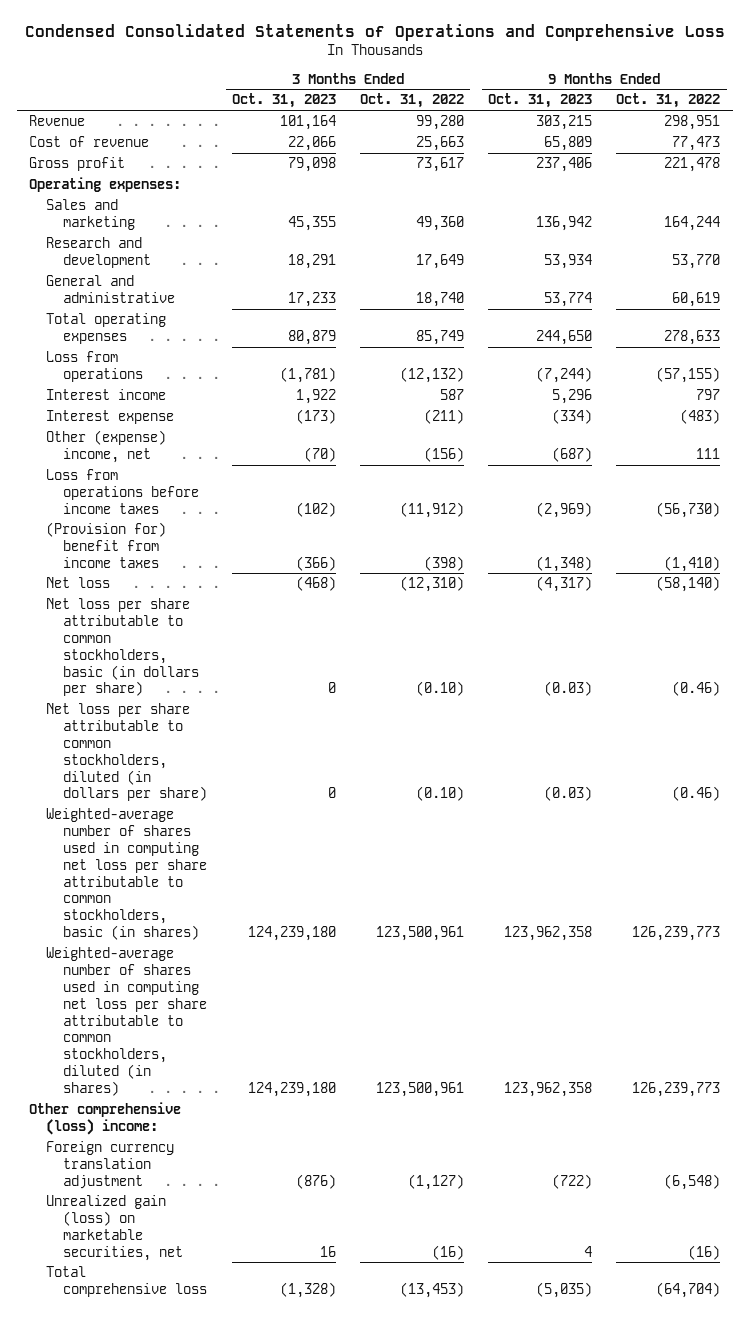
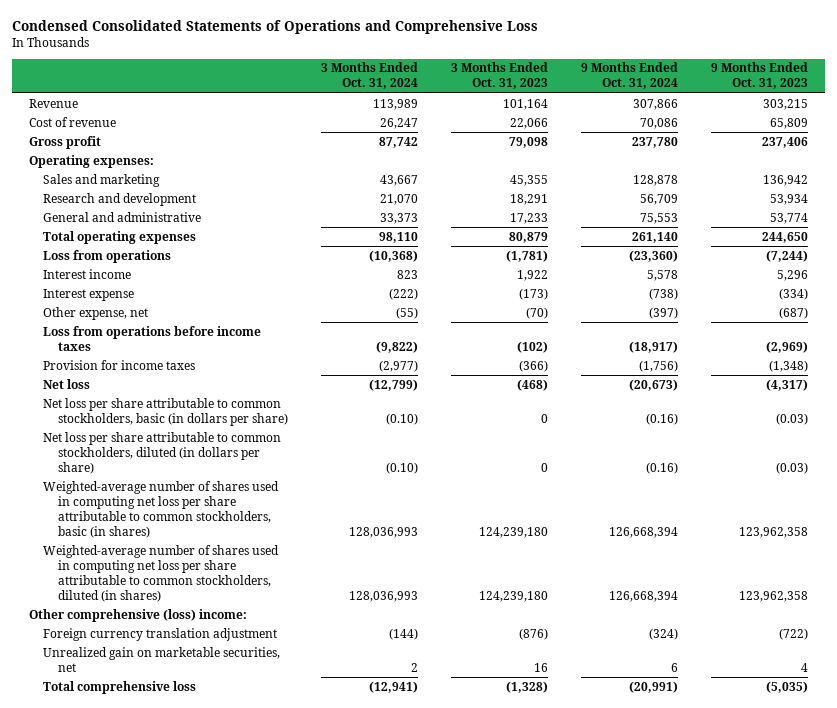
[359,93,464,109] Oct. 31, 2022 -> none
[616,93,721,109] Oct. 31, 2022 -> none
none -> [321,62,419,90] 3 Months Ended Oct. 31, 2024
none -> [581,62,679,90] 9 Months Ended Oct. 31, 2024
[46,430,167,463] Other (expense) income, net -> [43,306,149,320] Other expense, net
[46,522,167,568] (Provision for) benefit from income taxes -> [43,359,196,370] Provision for income taxes
[46,1195,184,1261] Unrealized gain (loss) on marketable securities, net -> [43,646,281,672] Unrealized gain on marketable securities, net

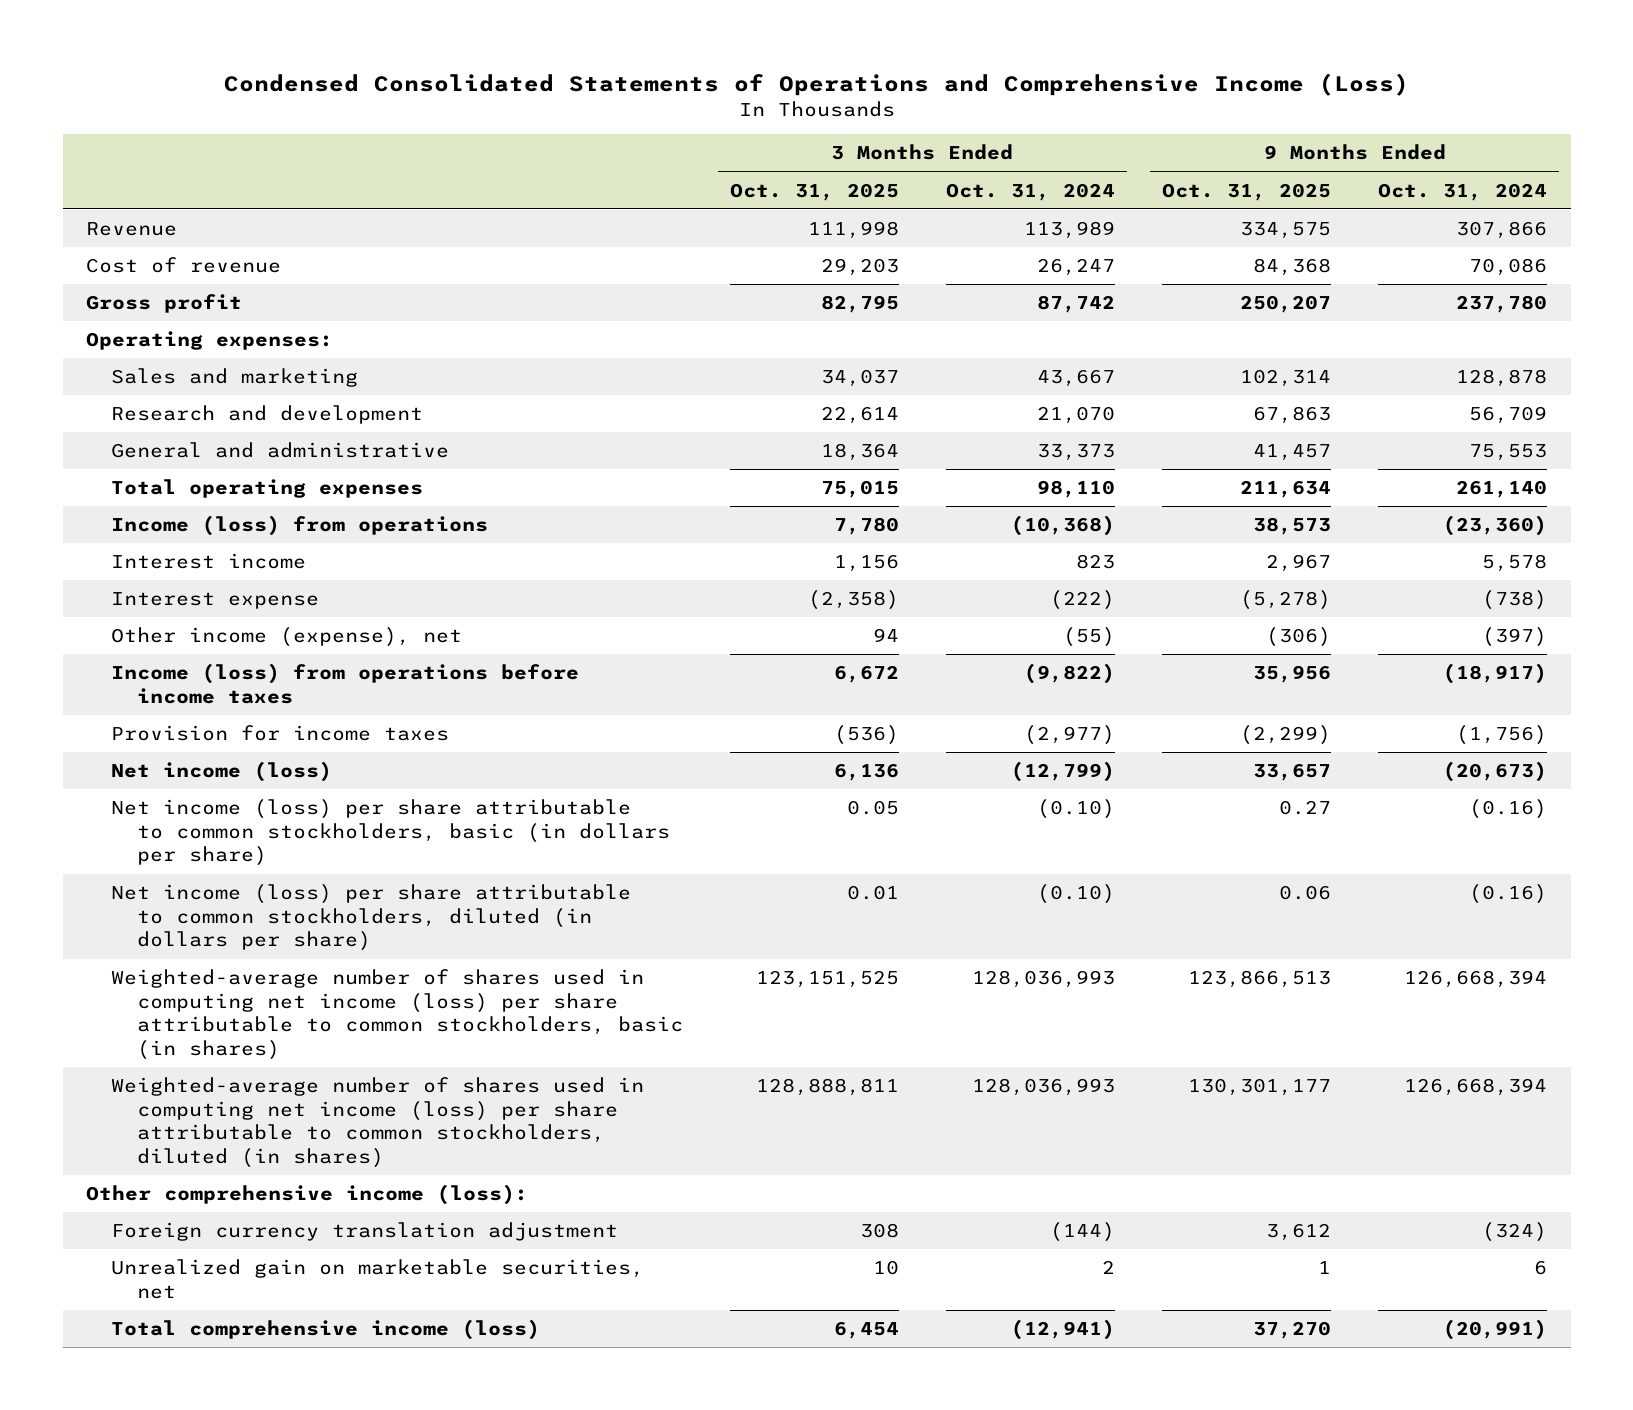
[12,19,539,34] Condensed Consolidated Statements of Operations and Comprehensive Loss -> [223,73,1409,97] Condensed Consolidated Statements of Operations and Comprehensive Income (Loss)
[451,62,549,90] 3 Months Ended Oct. 31, 2023 -> none
[711,62,809,90] 9 Months Ended Oct. 31, 2023 -> none
none -> [729,182,899,201] Oct. 31, 2025
none -> [1161,182,1331,201] Oct. 31, 2025
[43,249,172,263] Loss from operations -> [111,514,489,536] Income (loss) from operations
[43,306,149,320] Other expense, net -> [111,626,463,647] Other income (expense), net
[43,325,262,351] Loss from operations before income taxes -> [111,662,580,704] Income (loss) from operations before income taxes
[43,378,91,389] Net loss -> [111,760,333,782] Net income (loss)
[43,397,289,426] Net loss per share attributable to common stockholders, basic (in dollars per share) -> [111,798,670,867] Net income (loss) per share attributable to common stockholders, basic (in dollars per share)
[43,431,282,474] Net loss per share attributable to common stockholders, diluted (in dollars per share) -> [111,883,632,952] Net income (loss) per share attributable to common stockholders, diluted (in dollars per share)
[43,480,280,538] Weighted-average number of shares used in computing net loss per share attributable to common stockholders, basic (in shares) -> [111,968,683,1061] Weighted-average number of shares used in computing net income (loss) per share attributable to common stockholders, basic (in shares)
[43,544,280,602] Weighted-average number of shares used in computing net loss per share attributable to common stockholders, diluted (in shares) -> [111,1076,645,1169] Weighted-average number of shares used in computing net income (loss) per share attributable to common stockholders, diluted (in shares)
[28,608,247,622] Other comprehensive (loss) income: -> [86,1183,529,1205] Other comprehensive income (loss):
[43,680,197,694] Total comprehensive loss -> [111,1318,541,1340] Total comprehensive income (loss)

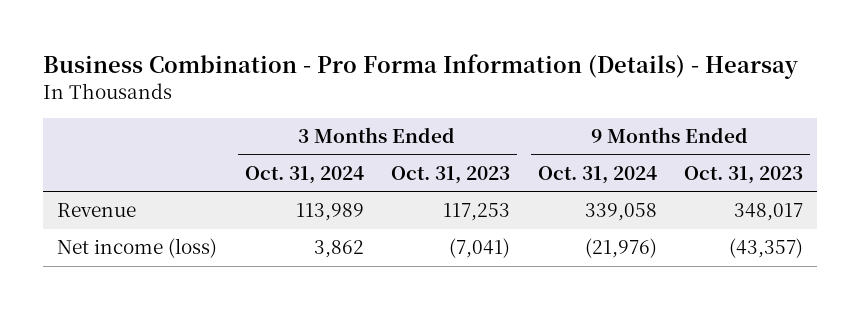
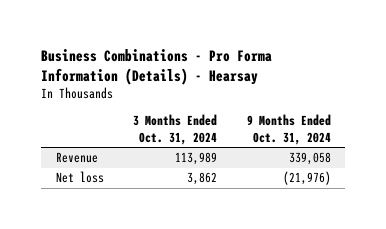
[43,54,799,80] Business Combination - Pro Forma Information (Details) - Hearsay -> [41,49,273,85] Business Combinations - Pro Forma Information (Details) - Hearsay
[391,165,511,184] Oct. 31, 2023 -> none
[684,165,804,184] Oct. 31, 2023 -> none
[57,238,218,259] Net income (loss) -> [55,171,104,184] Net loss

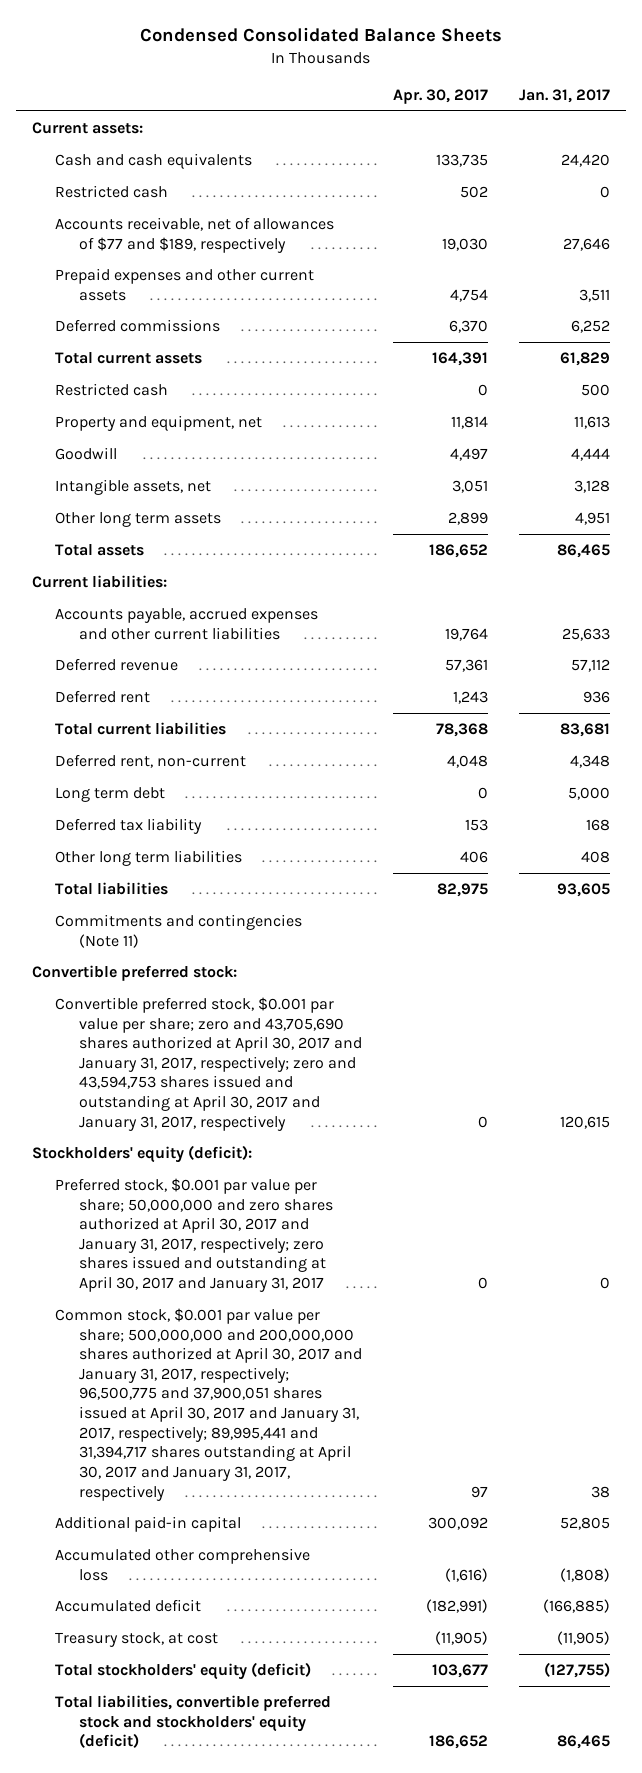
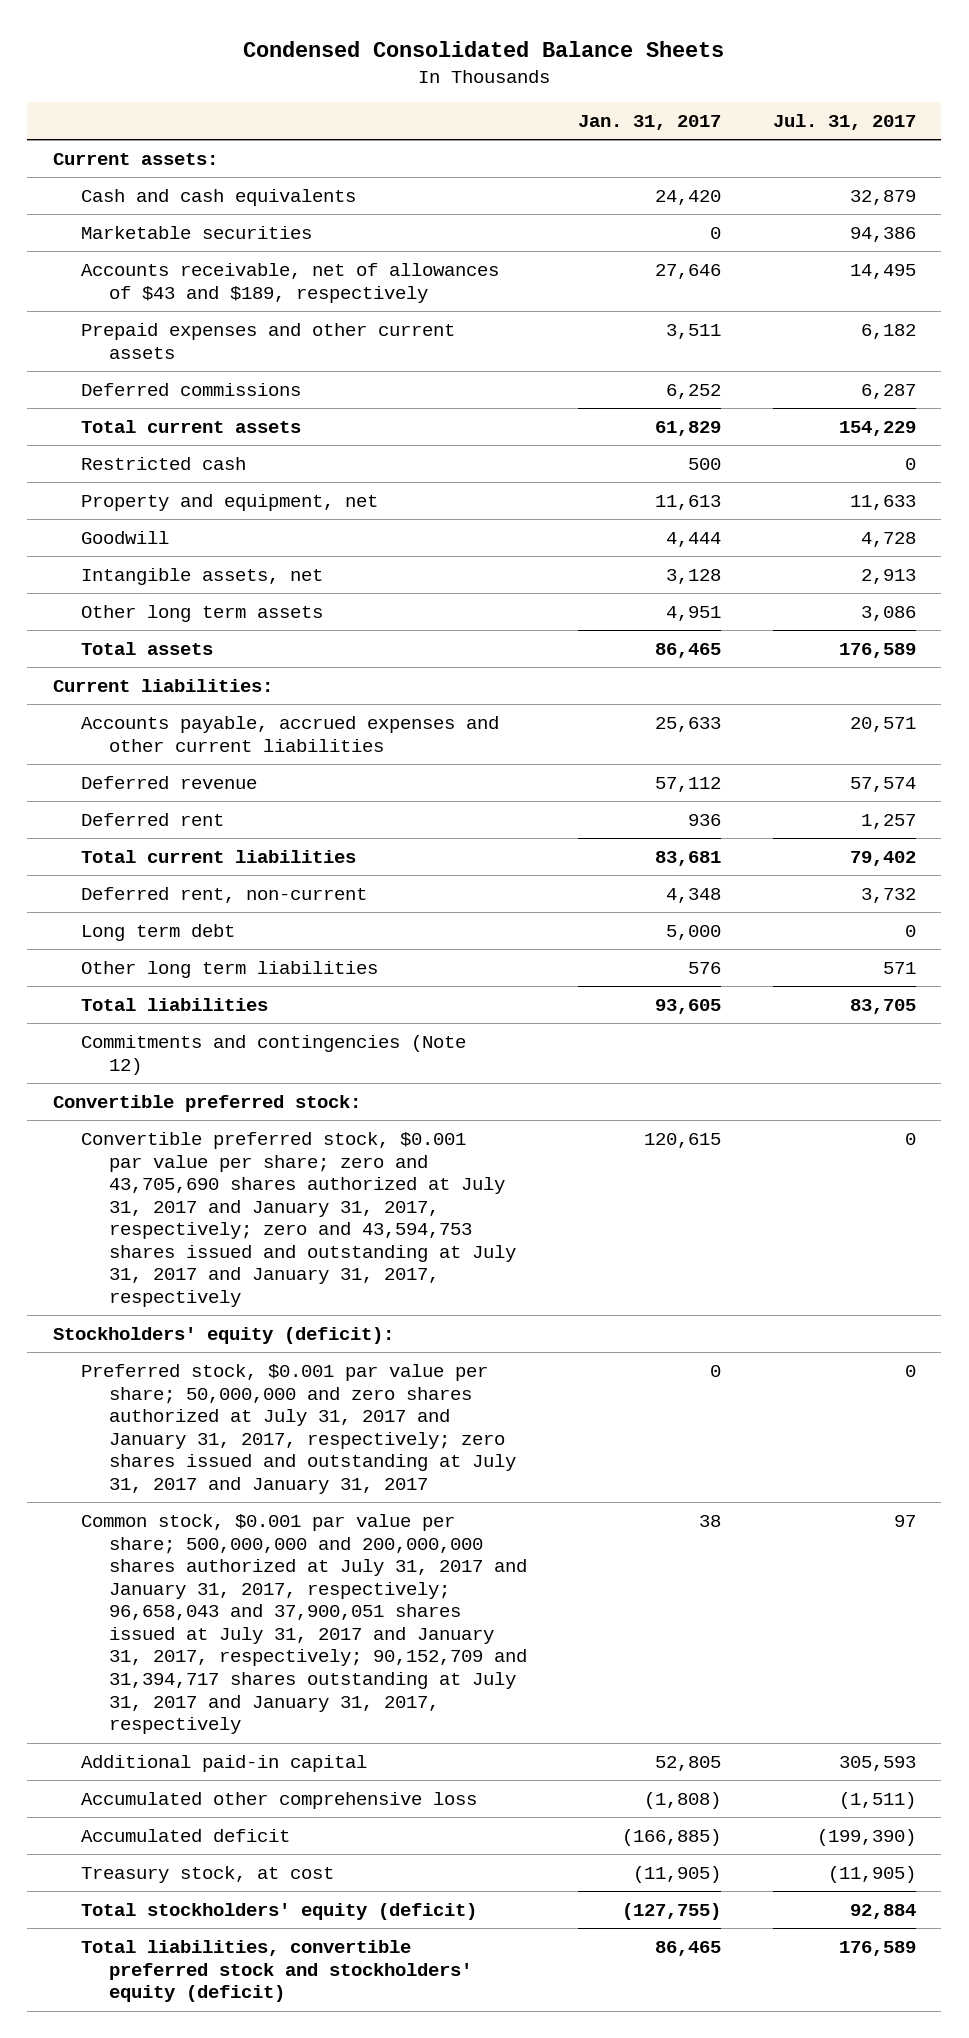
[392,89,488,105] Apr. 30, 2017 -> none
none -> [772,113,916,130] Jul. 31, 2017
[55,184,169,198] Restricted cash -> none
none -> [80,226,312,240] Marketable securities
[55,216,335,253] Accounts receivable, net of allowances of $77 and $189, respectively -> [80,263,499,303] Accounts receivable, net of allowances of $43 and $189, respectively
[55,817,203,834] Deferred tax liability -> none
[580,850,610,863] 408 -> [688,962,722,975] 576
[55,913,303,948] Commitments and contingencies (Note 11) -> [80,1035,466,1075] Commitments and contingencies (Note 12)
[55,996,362,1131] Convertible preferred stock, $0.001 par value per share; zero and 43,705,690 shares authorized at April 30, 2017 and January 31, 2017, respectively; zero and 43,594,753 shares issued and outstanding at April 30, 2017 and January 31, 2017, respectively -> [80,1132,516,1308] Convertible preferred stock, $0.001 par value per share; zero and 43,705,690 shares authorized at July 31, 2017 and January 31, 2017, respectively; zero and 43,594,753 shares issued and outstanding at July 31, 2017 and January 31, 2017, respectively
[55,1177,333,1293] Preferred stock, $0.001 par value per share; 50,000,000 and zero shares authorized at April 30, 2017 and January 31, 2017, respectively; zero shares issued and outstanding at April 30, 2017 and January 31, 2017 -> [80,1364,516,1494] Preferred stock, $0.001 par value per share; 50,000,000 and zero shares authorized at July 31, 2017 and January 31, 2017, respectively; zero shares issued and outstanding at July 31, 2017 and January 31, 2017
[55,1307,362,1501] Common stock, $0.001 par value per share; 500,000,000 and 200,000,000 shares authorized at April 30, 2017 and January 31, 2017, respectively; 96,500,775 and 37,900,051 shares issued at April 30, 2017 and January 31, 2017, respectively; 89,995,441 and 31,394,717 shares outstanding at April 30, 2017 and January 31, 2017, respectively -> [80,1514,527,1735] Common stock, $0.001 par value per share; 500,000,000 and 200,000,000 shares authorized at July 31, 2017 and January 31, 2017, respectively; 96,658,043 and 37,900,051 shares issued at July 31, 2017 and January 31, 2017, respectively; 90,152,709 and 31,394,717 shares outstanding at July 31, 2017 and January 31, 2017, respectively

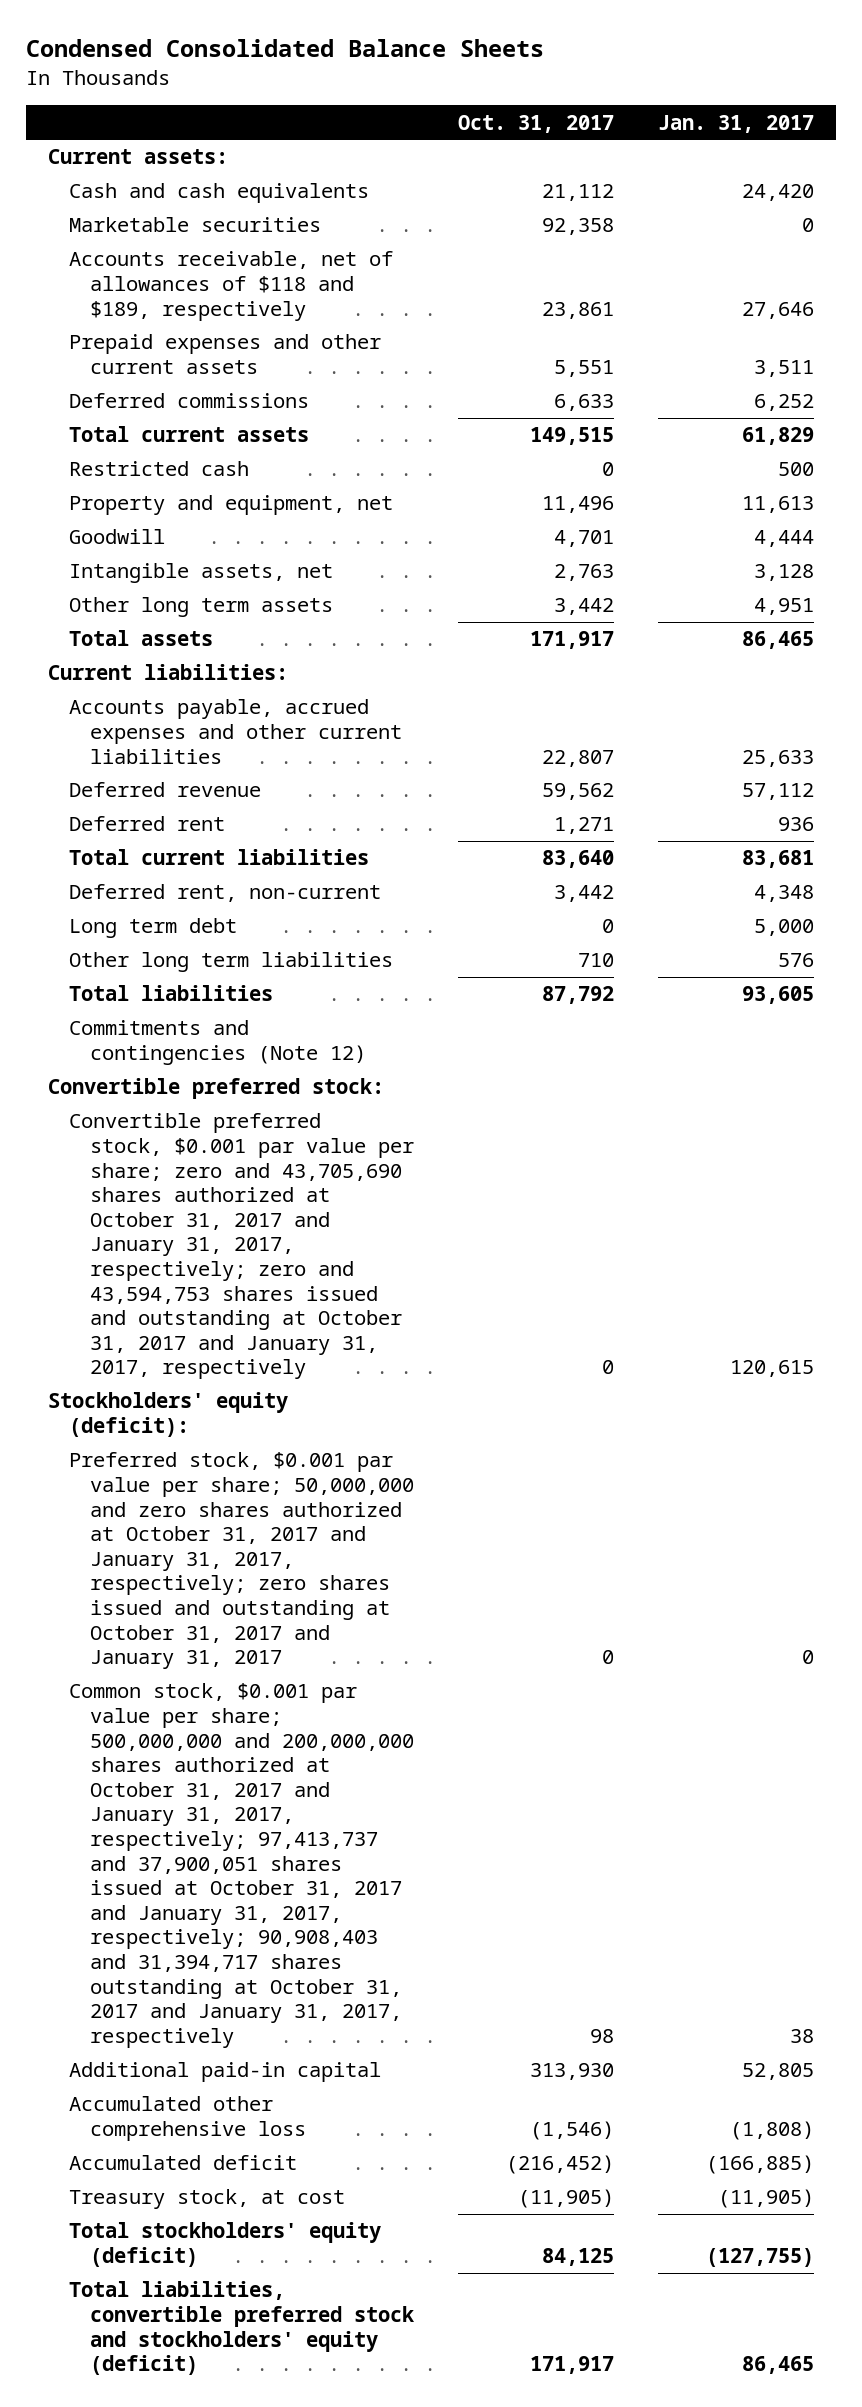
[772,113,916,130] Jul. 31, 2017 -> none
none -> [458,114,615,133] Oct. 31, 2017
[80,263,499,303] Accounts receivable, net of allowances of $43 and $189, respectively -> [69,251,394,321] Accounts receivable, net of allowances of $118 and $189, respectively
[80,1132,516,1308] Convertible preferred stock, $0.001 par value per share; zero and 43,705,690 shares authorized at July 31, 2017 and January 31, 2017, respectively; zero and 43,594,753 shares issued and outstanding at July 31, 2017 and January 31, 2017, respectively -> [69,1113,415,1380] Convertible preferred stock, $0.001 par value per share; zero and 43,705,690 shares authorized at October 31, 2017 and January 31, 2017, respectively; zero and 43,594,753 shares issued and outstanding at October 31, 2017 and January 31, 2017, respectively
[80,1364,516,1494] Preferred stock, $0.001 par value per share; 50,000,000 and zero shares authorized at July 31, 2017 and January 31, 2017, respectively; zero shares issued and outstanding at July 31, 2017 and January 31, 2017 -> [69,1452,415,1670] Preferred stock, $0.001 par value per share; 50,000,000 and zero shares authorized at October 31, 2017 and January 31, 2017, respectively; zero shares issued and outstanding at October 31, 2017 and January 31, 2017
[80,1514,527,1735] Common stock, $0.001 par value per share; 500,000,000 and 200,000,000 shares authorized at July 31, 2017 and January 31, 2017, respectively; 96,658,043 and 37,900,051 shares issued at July 31, 2017 and January 31, 2017, respectively; 90,152,709 and 31,394,717 shares outstanding at July 31, 2017 and January 31, 2017, respectively -> [69,1683,415,2048] Common stock, $0.001 par value per share; 500,000,000 and 200,000,000 shares authorized at October 31, 2017 and January 31, 2017, respectively; 97,413,737 and 37,900,051 shares issued at October 31, 2017 and January 31, 2017, respectively; 90,908,403 and 31,394,717 shares outstanding at October 31, 2017 and January 31, 2017, respectively

